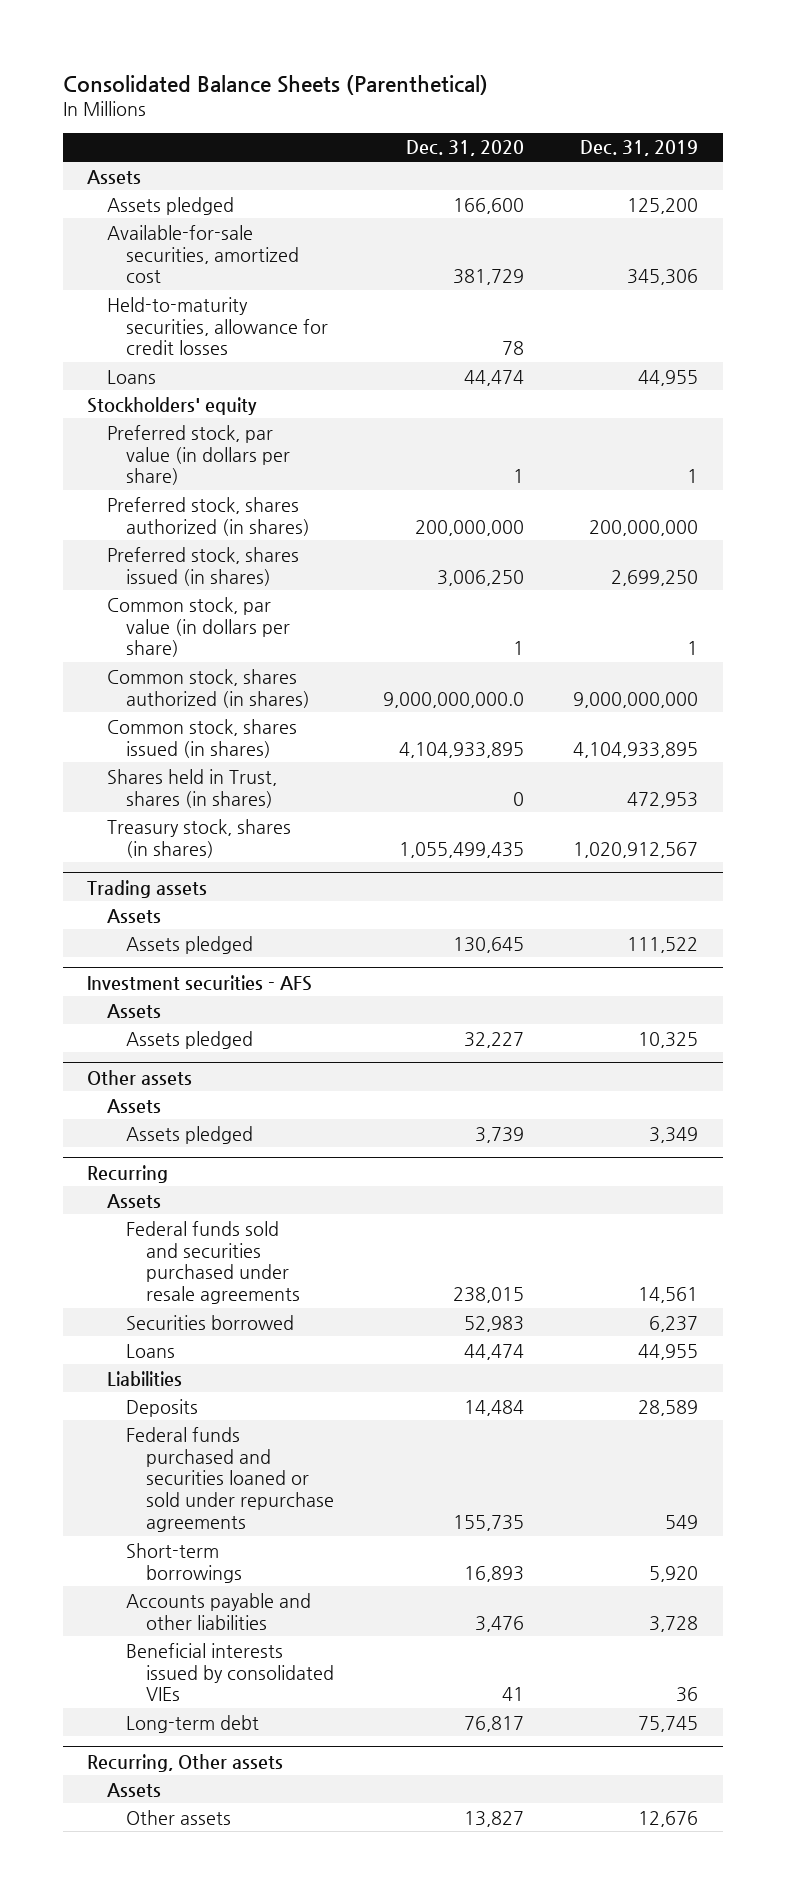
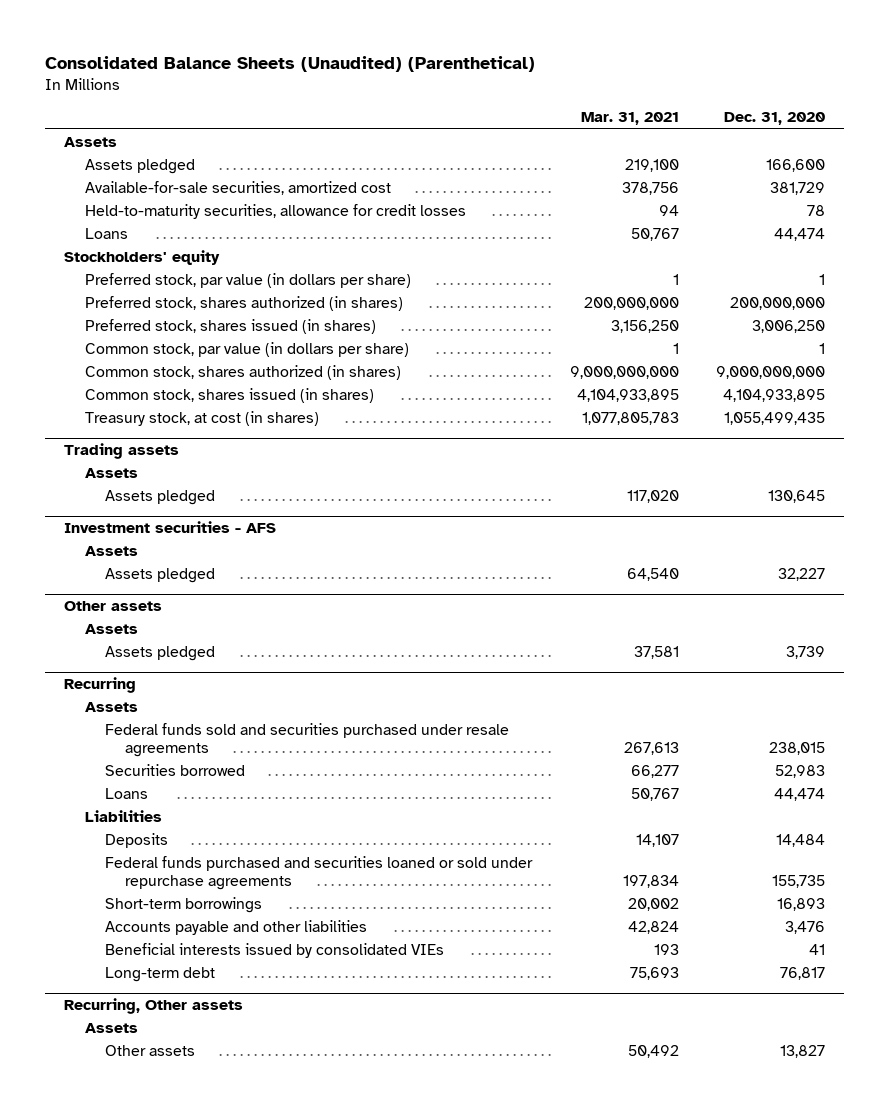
[62,74,488,95] Consolidated Balance Sheets (Parenthetical) -> [45,56,536,73] Consolidated Balance Sheets (Unaudited) (Parenthetical)
[580,140,699,157] Dec. 31, 2019 -> none
none -> [580,112,679,126] Mar. 31, 2021
[383,691,525,708] 9,000,000,000.0 -> [716,365,826,379] 9,000,000,000
[106,768,277,808] Shares held in Trust, shares (in shares) -> none
[106,818,291,858] Treasury stock, shares (in shares) -> [84,410,319,426] Treasury stock, at cost (in shares)

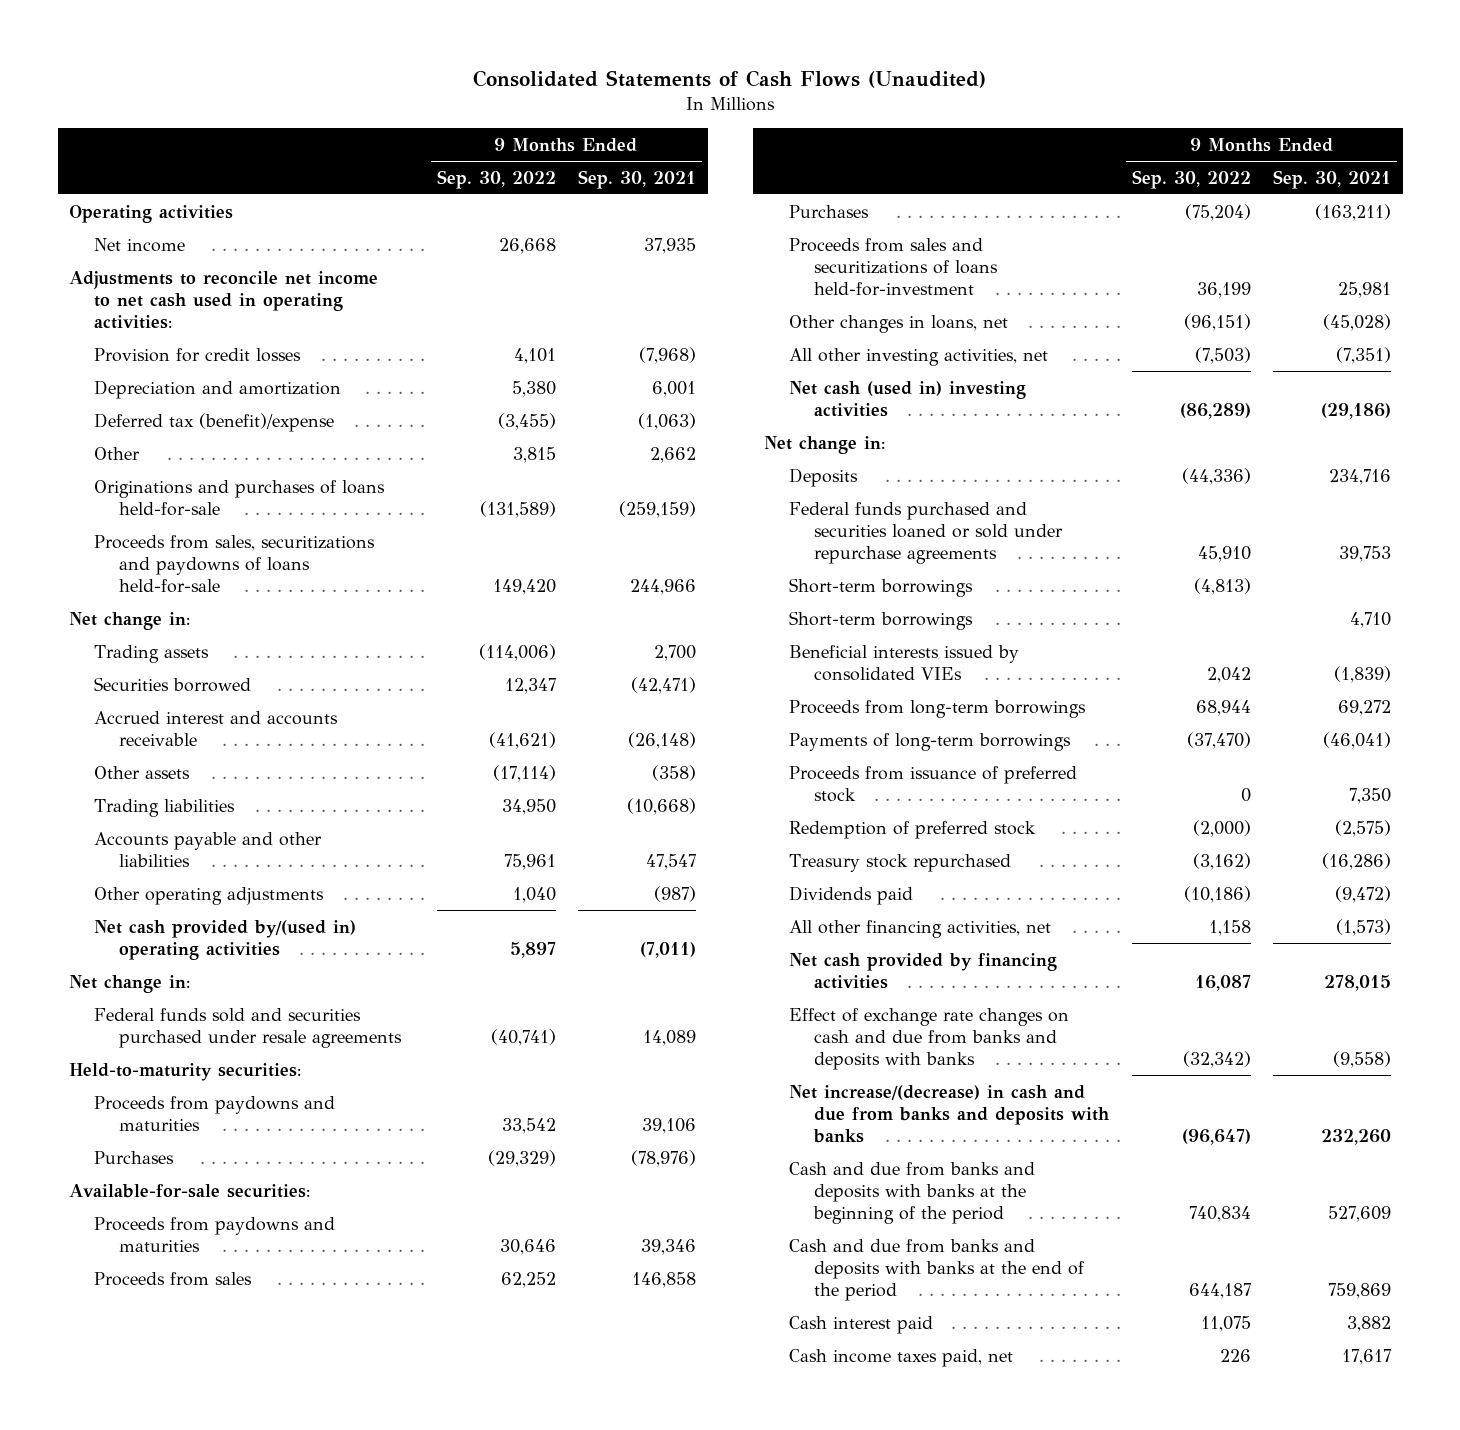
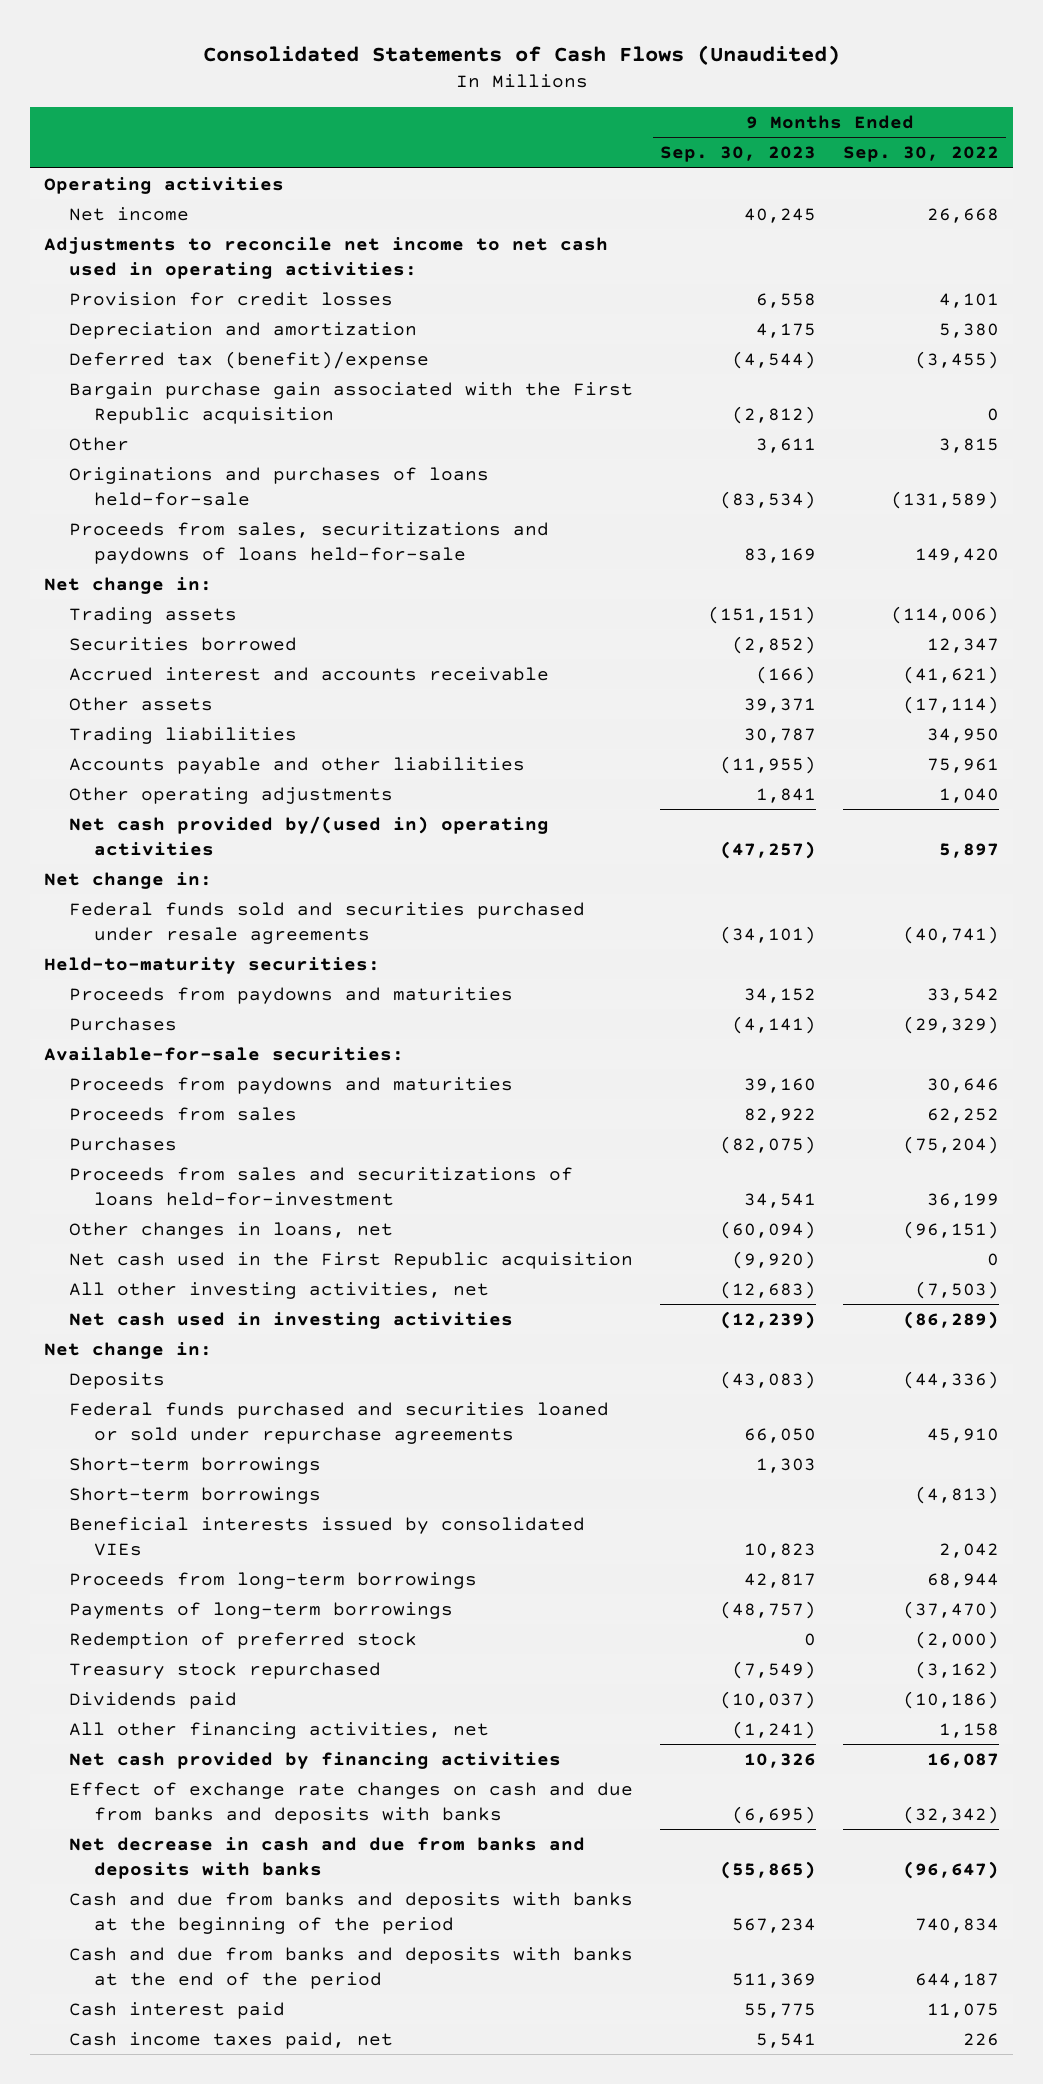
[578,169,697,189] Sep. 30, 2021 -> none
none -> [660,146,817,163] Sep. 30, 2023
none -> [69,381,634,425] Bargain purchase gain associated with the First Republic acquisition
none -> [69,1251,634,1269] Net cash used in the First Republic acquisition
[789,380,1027,417] Net cash (used in) investing activities -> [69,1311,514,1329] Net cash used in investing activities
[789,577,974,597] Short-term borrowings -> [69,1486,322,1504] Short-term borrowings
[789,765,1078,802] Proceeds from issuance of preferred stock -> none
[789,1084,1110,1144] Net increase/(decrease) in cash and due from banks and deposits with banks -> [69,1836,586,1880] Net decrease in cash and due from banks and deposits with banks

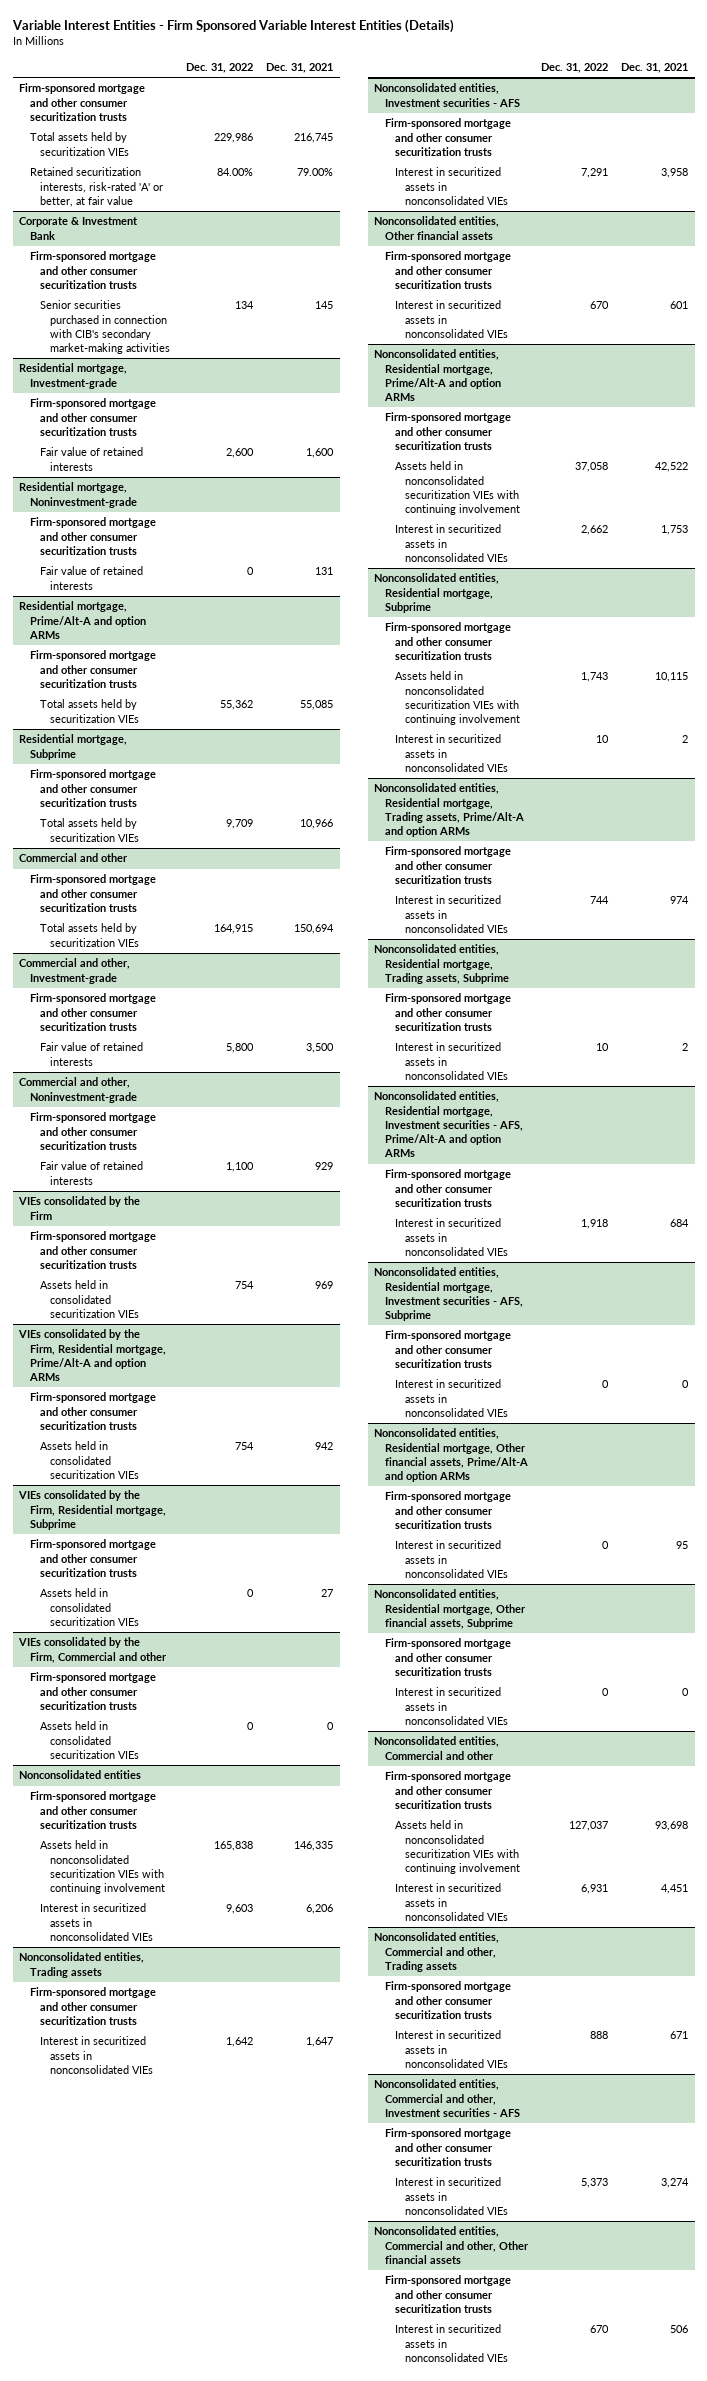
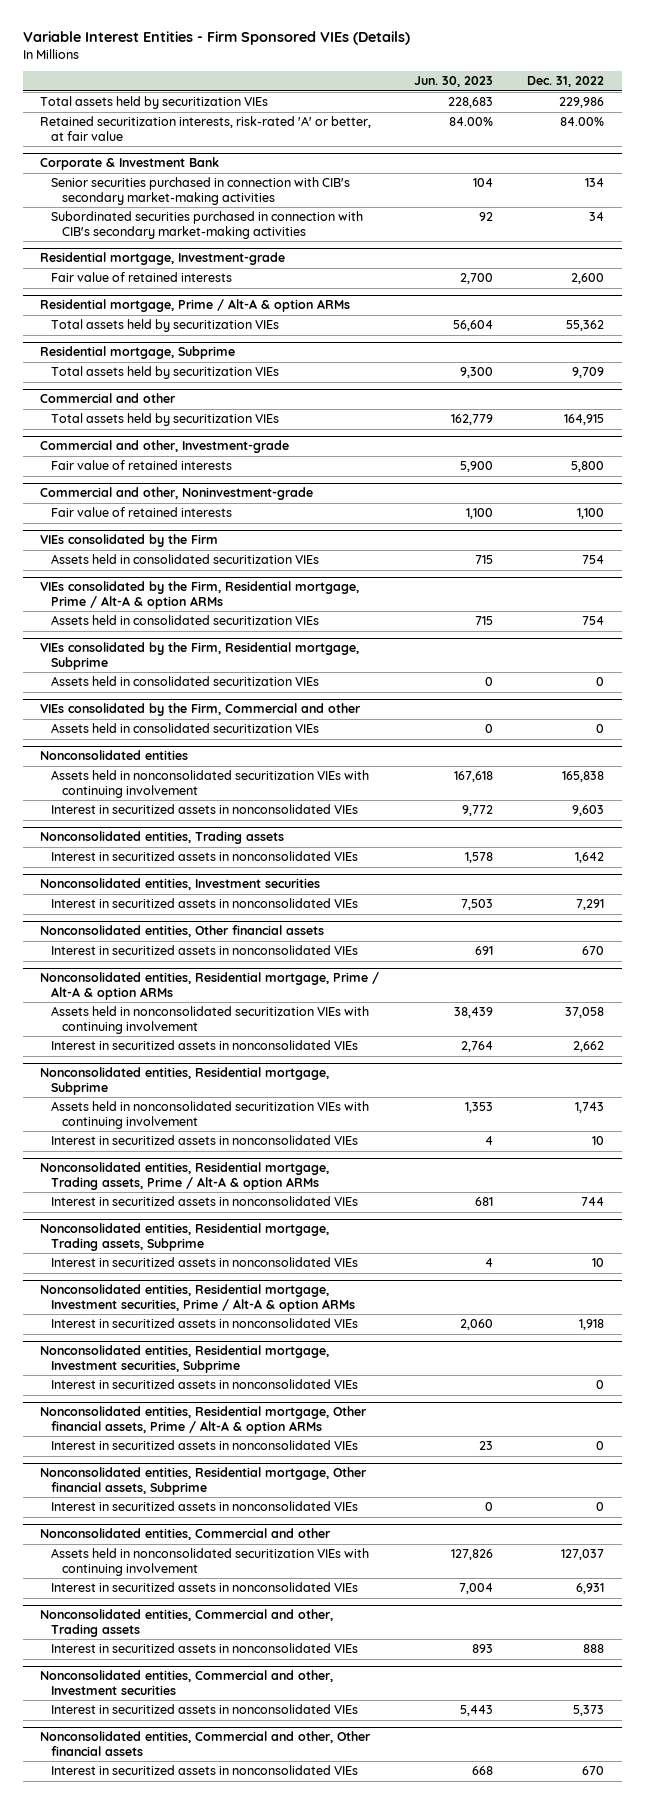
[11,19,454,34] Variable Interest Entities - Firm Sponsored Variable Interest Entities (Details) -> [22,31,410,46] Variable Interest Entities - Firm Sponsored VIEs (Details)
[265,62,333,73] Dec. 31, 2021 -> none
none -> [413,76,493,88] Jun. 30, 2023
[19,83,146,121] Firm-sponsored mortgage and other consumer securitization trusts -> none
[29,251,156,289] Firm-sponsored mortgage and other consumer securitization trusts -> none
none -> [51,211,364,239] Subordinated securities purchased in connection with CIB's secondary market-making activities
[29,398,156,436] Firm-sponsored mortgage and other consumer securitization trusts -> none
[19,482,137,508] Residential mortgage, Noninvestment-grade -> none
[29,517,156,555] Firm-sponsored mortgage and other consumer securitization trusts -> none
[39,566,143,590] Fair value of retained interests -> none
[29,650,156,688] Firm-sponsored mortgage and other consumer securitization trusts -> none
[19,601,146,639] Residential mortgage, Prime/Alt-A and option ARMs -> [40,299,351,313] Residential mortgage, Prime / Alt-A & option ARMs
[29,769,156,807] Firm-sponsored mortgage and other consumer securitization trusts -> none
[29,874,156,912] Firm-sponsored mortgage and other consumer securitization trusts -> none
[29,993,156,1031] Firm-sponsored mortgage and other consumer securitization trusts -> none
[29,1112,156,1150] Firm-sponsored mortgage and other consumer securitization trusts -> none
[29,1231,156,1269] Firm-sponsored mortgage and other consumer securitization trusts -> none
[29,1392,156,1430] Firm-sponsored mortgage and other consumer securitization trusts -> none
[18,1329,166,1382] VIEs consolidated by the Firm, Residential mortgage, Prime/Alt-A and option ARMs -> [40,581,360,609] VIEs consolidated by the Firm, Residential mortgage, Prime / Alt-A & option ARMs
[29,1539,156,1577] Firm-sponsored mortgage and other consumer securitization trusts -> none
[29,1672,156,1710] Firm-sponsored mortgage and other consumer securitization trusts -> none
[29,1791,156,1829] Firm-sponsored mortgage and other consumer securitization trusts -> none
[29,1987,156,2025] Firm-sponsored mortgage and other consumer securitization trusts -> none
[384,118,511,156] Firm-sponsored mortgage and other consumer securitization trusts -> none
[374,83,520,107] Nonconsolidated entities, Investment securities - AFS -> [40,878,321,891] Nonconsolidated entities, Investment securities
[384,251,511,289] Firm-sponsored mortgage and other consumer securitization trusts -> none
[384,412,511,450] Firm-sponsored mortgage and other consumer securitization trusts -> none
[374,349,501,402] Nonconsolidated entities, Residential mortgage, Prime/Alt-A and option ARMs -> [40,972,380,1000] Nonconsolidated entities, Residential mortgage, Prime / Alt-A & option ARMs
[384,622,511,660] Firm-sponsored mortgage and other consumer securitization trusts -> none
[384,846,511,884] Firm-sponsored mortgage and other consumer securitization trusts -> none
[374,783,524,838] Nonconsolidated entities, Residential mortgage, Trading assets, Prime/Alt-A and option ARMs -> [40,1162,330,1190] Nonconsolidated entities, Residential mortgage, Trading assets, Prime / Alt-A & option ARMs
[384,993,511,1031] Firm-sponsored mortgage and other consumer securitization trusts -> none
[384,1169,511,1207] Firm-sponsored mortgage and other consumer securitization trusts -> none
[374,1091,523,1158] Nonconsolidated entities, Residential mortgage, Investment securities - AFS, Prime/Alt-A and option ARMs -> [40,1284,356,1312] Nonconsolidated entities, Residential mortgage, Investment securities, Prime / Alt-A & option ARMs
[384,1330,511,1368] Firm-sponsored mortgage and other consumer securitization trusts -> none
[374,1267,523,1322] Nonconsolidated entities, Residential mortgage, Investment securities - AFS, Subprime -> [40,1345,330,1373] Nonconsolidated entities, Residential mortgage, Investment securities, Subprime
[384,1491,511,1529] Firm-sponsored mortgage and other consumer securitization trusts -> none
[374,1428,528,1483] Nonconsolidated entities, Residential mortgage, Other financial assets, Prime/Alt-A and option ARMs -> [40,1406,368,1434] Nonconsolidated entities, Residential mortgage, Other financial assets, Prime / Alt-A & option ARMs
[384,1638,511,1676] Firm-sponsored mortgage and other consumer securitization trusts -> none
[384,1771,511,1809] Firm-sponsored mortgage and other consumer securitization trusts -> none
[384,1981,511,2019] Firm-sponsored mortgage and other consumer securitization trusts -> none
[384,2128,511,2166] Firm-sponsored mortgage and other consumer securitization trusts -> none
[374,2079,520,2117] Nonconsolidated entities, Commercial and other, Investment securities - AFS -> [40,1670,334,1695] Nonconsolidated entities, Commercial and other, Investment securities
[384,2275,511,2313] Firm-sponsored mortgage and other consumer securitization trusts -> none

